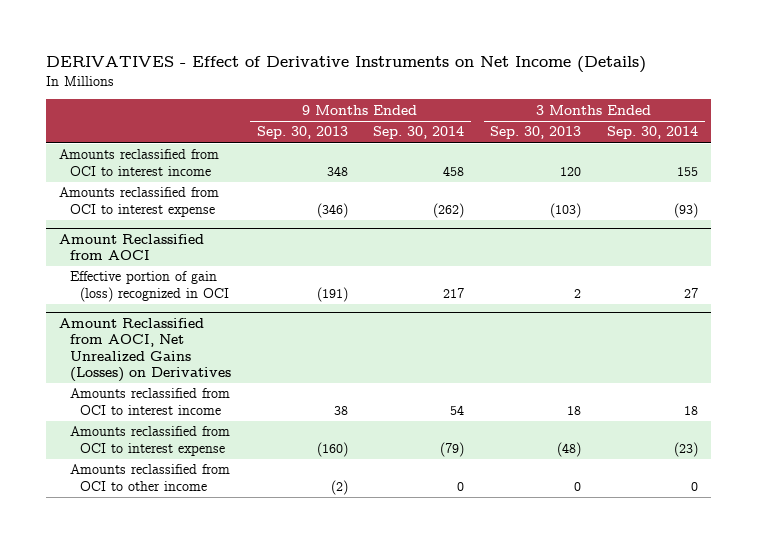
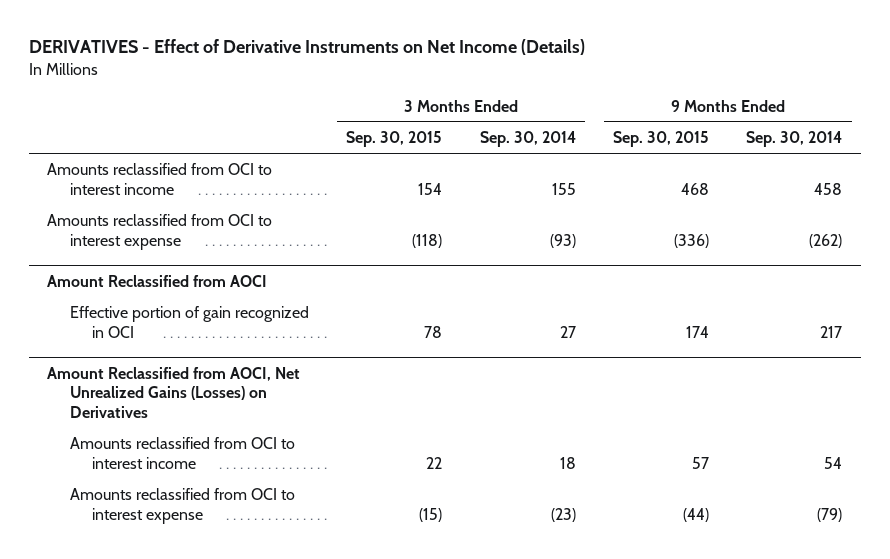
[256,126,348,140] Sep. 30, 2013 -> none
[490,126,582,140] Sep. 30, 2013 -> none
none -> [346,130,443,147] Sep. 30, 2015
none -> [612,130,709,147] Sep. 30, 2015
[69,271,230,302] Effective portion of gain (loss) recognized in OCI -> [69,306,309,338] Effective portion of gain recognized in OCI
[69,464,230,491] Amounts reclassified from OCI to other income -> none

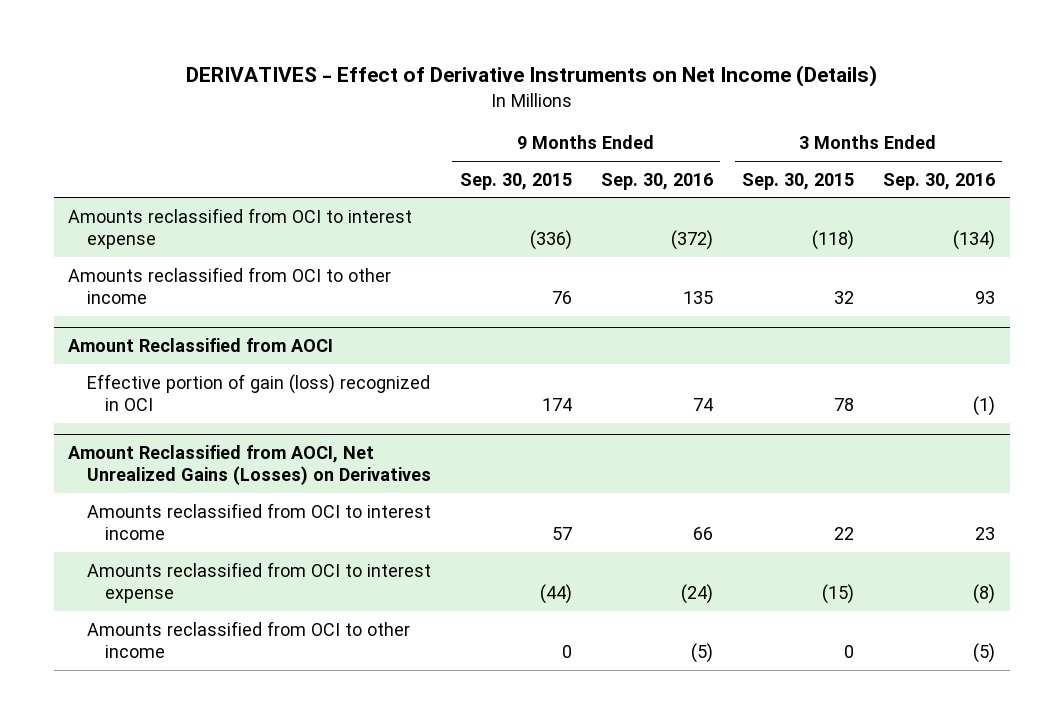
[479,130,576,147] Sep. 30, 2014 -> none
[746,130,843,147] Sep. 30, 2014 -> none
none -> [600,172,713,190] Sep. 30, 2016
none -> [882,172,995,190] Sep. 30, 2016
[47,163,273,195] Amounts reclassified from OCI to interest income -> none
none -> [68,266,392,305] Amounts reclassified from OCI to other income
[69,306,309,338] Effective portion of gain recognized in OCI -> [86,373,430,412] Effective portion of gain (loss) recognized in OCI
none -> [86,620,410,659] Amounts reclassified from OCI to other income

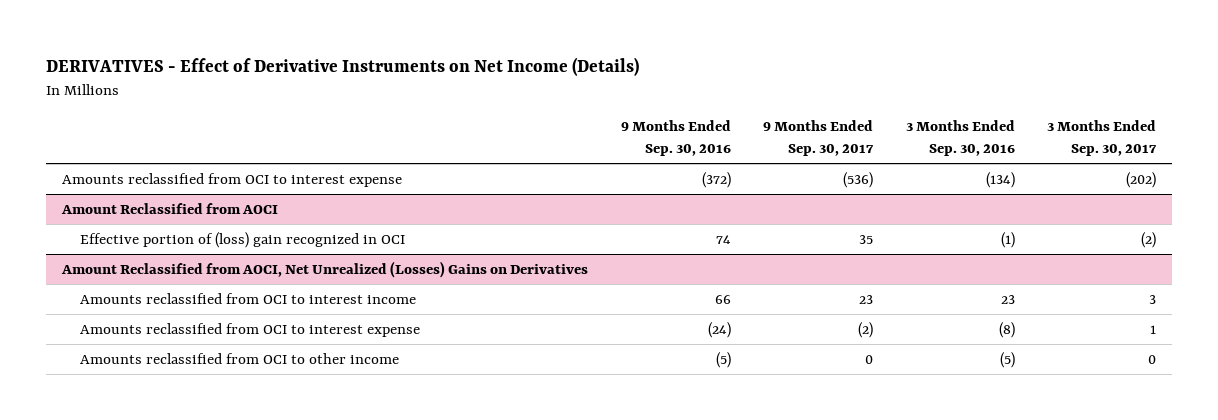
[459,172,572,190] Sep. 30, 2015 -> none
[741,172,854,190] Sep. 30, 2015 -> none
none -> [763,120,875,157] 9 Months Ended Sep. 30, 2017
none -> [1047,120,1158,157] 3 Months Ended Sep. 30, 2017
[68,266,392,305] Amounts reclassified from OCI to other income -> none
[86,373,430,412] Effective portion of gain (loss) recognized in OCI -> [79,231,405,248] Effective portion of (loss) gain recognized in OCI
[68,444,431,486] Amount Reclassified from AOCI, Net Unrealized Gains (Losses) on Derivatives -> [61,260,589,278] Amount Reclassified from AOCI, Net Unrealized (Losses) Gains on Derivatives

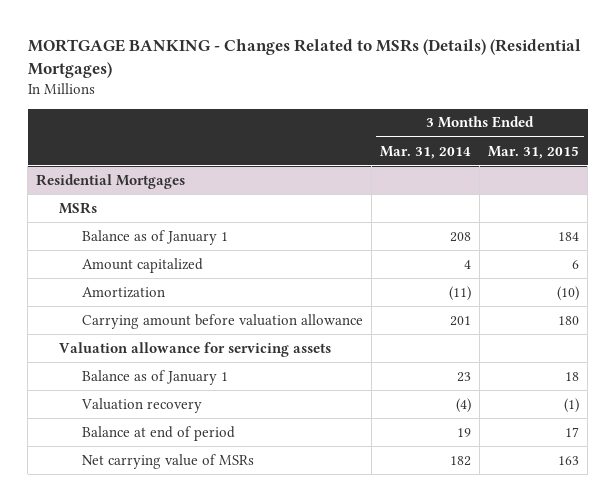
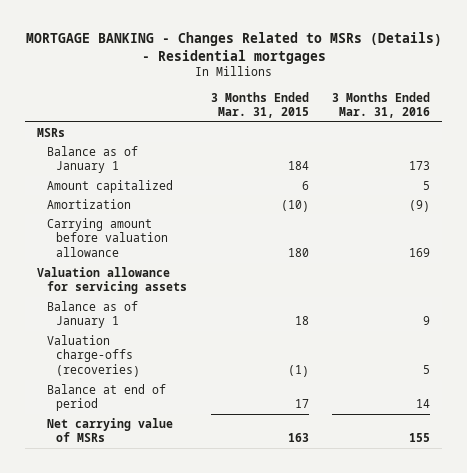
[27,38,581,78] MORTGAGE BANKING - Changes Related to MSRs (Details) (Residential Mortgages) -> [25,32,442,64] MORTGAGE BANKING - Changes Related to MSRs (Details) - Residential mortgages
[380,145,472,159] Mar. 31, 2014 -> none
none -> [332,91,431,119] 3 Months Ended Mar. 31, 2016
[36,173,186,189] Residential Mortgages -> none
[81,397,203,413] Valuation recovery -> [46,334,141,378] Valuation charge-offs (recoveries)

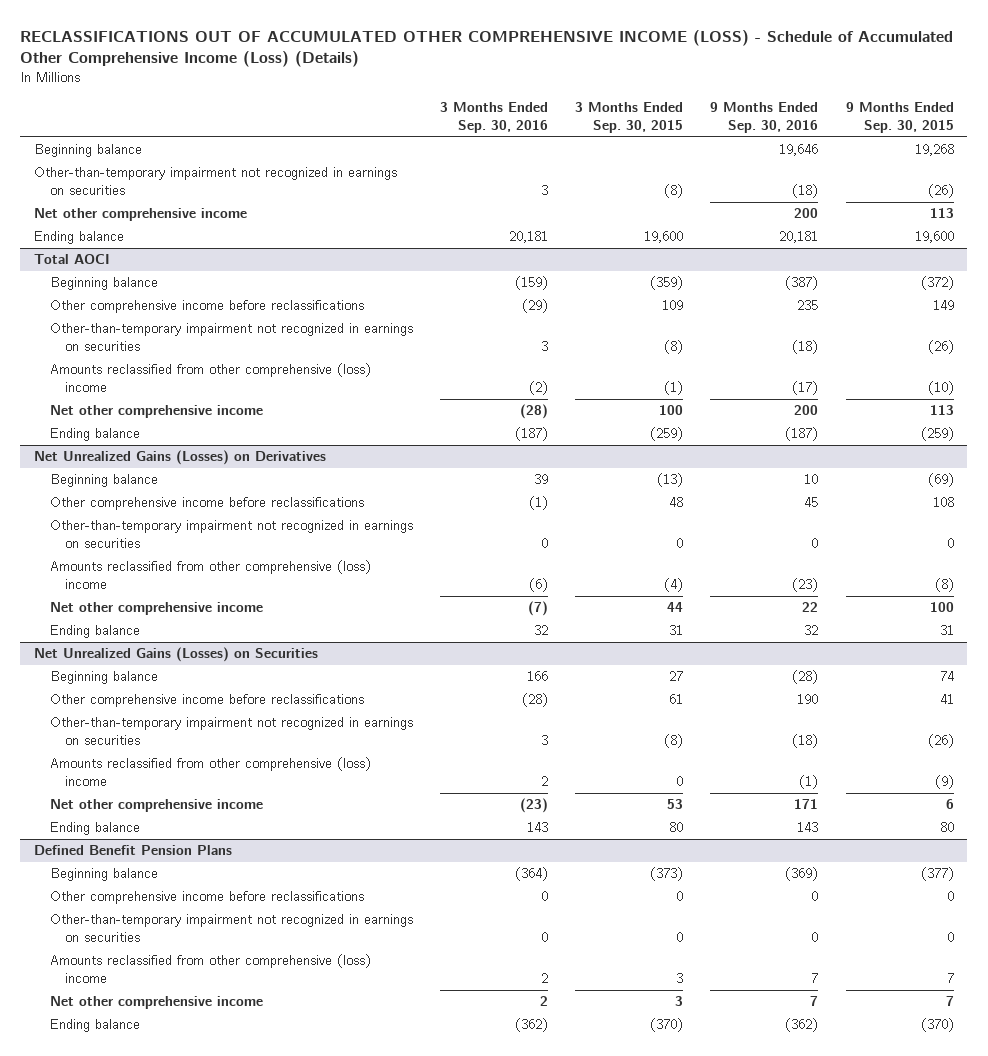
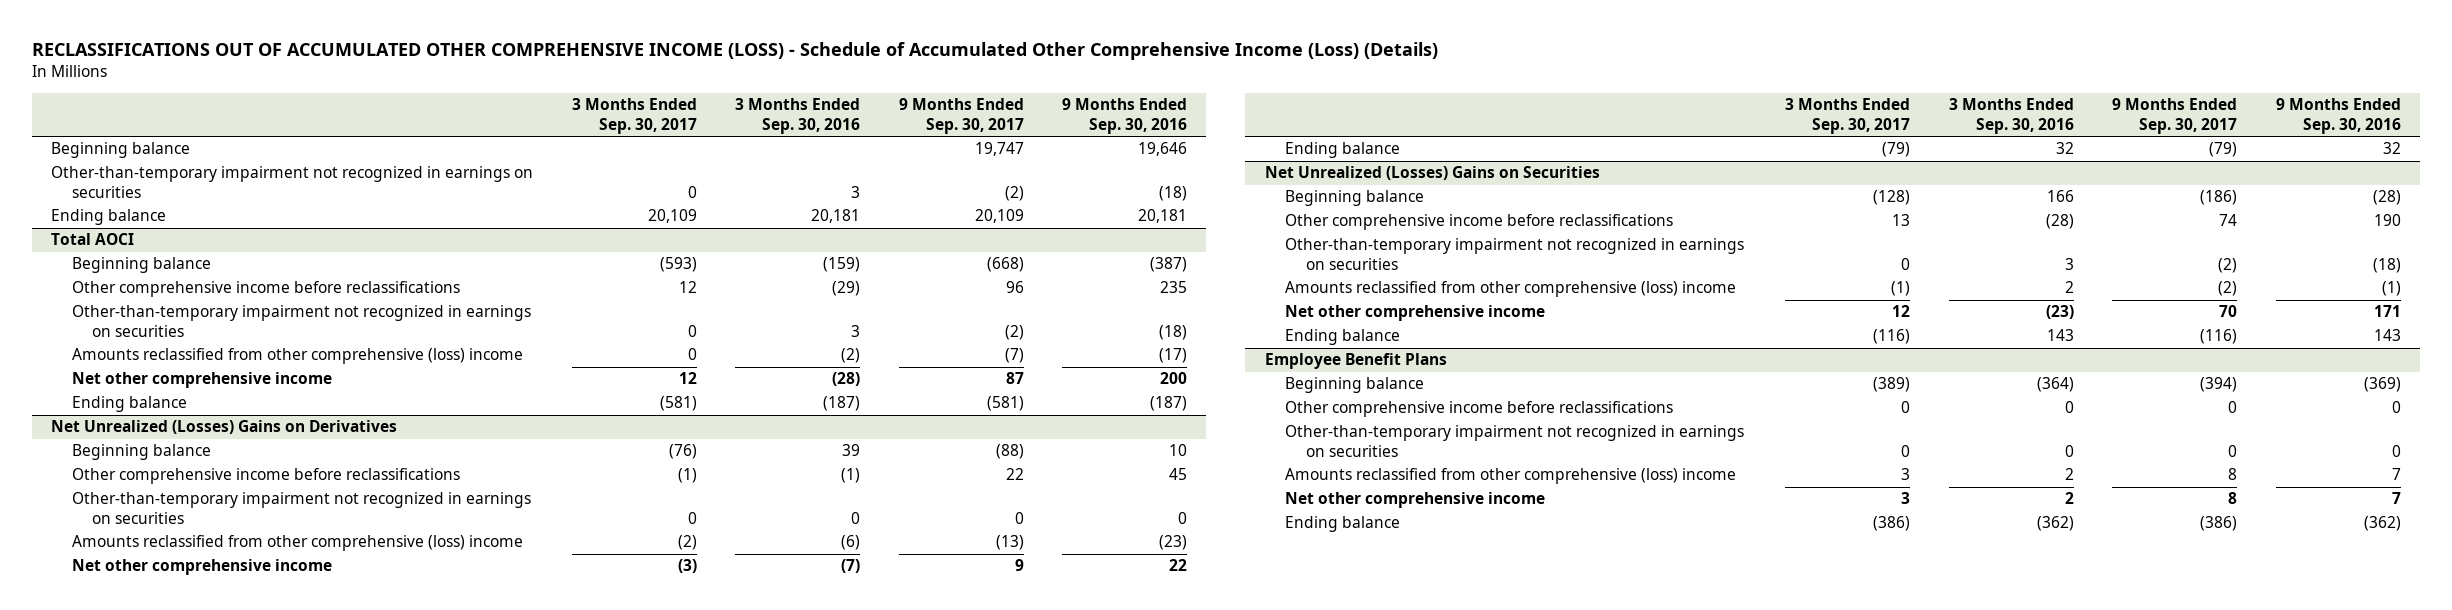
[575,102,684,134] 3 Months Ended Sep. 30, 2015 -> none
[845,102,954,134] 9 Months Ended Sep. 30, 2015 -> none
none -> [571,98,697,134] 3 Months Ended Sep. 30, 2017
none -> [898,98,1024,134] 9 Months Ended Sep. 30, 2017
[34,208,248,222] Net other comprehensive income -> none
[34,450,327,466] Net Unrealized Gains (Losses) on Derivatives -> [51,420,398,435] Net Unrealized (Losses) Gains on Derivatives
[34,647,319,663] Net Unrealized Gains (Losses) on Securities -> [1264,166,1600,181] Net Unrealized (Losses) Gains on Securities
[34,845,233,856] Defined Benefit Pension Plans -> [1264,353,1447,370] Employee Benefit Plans

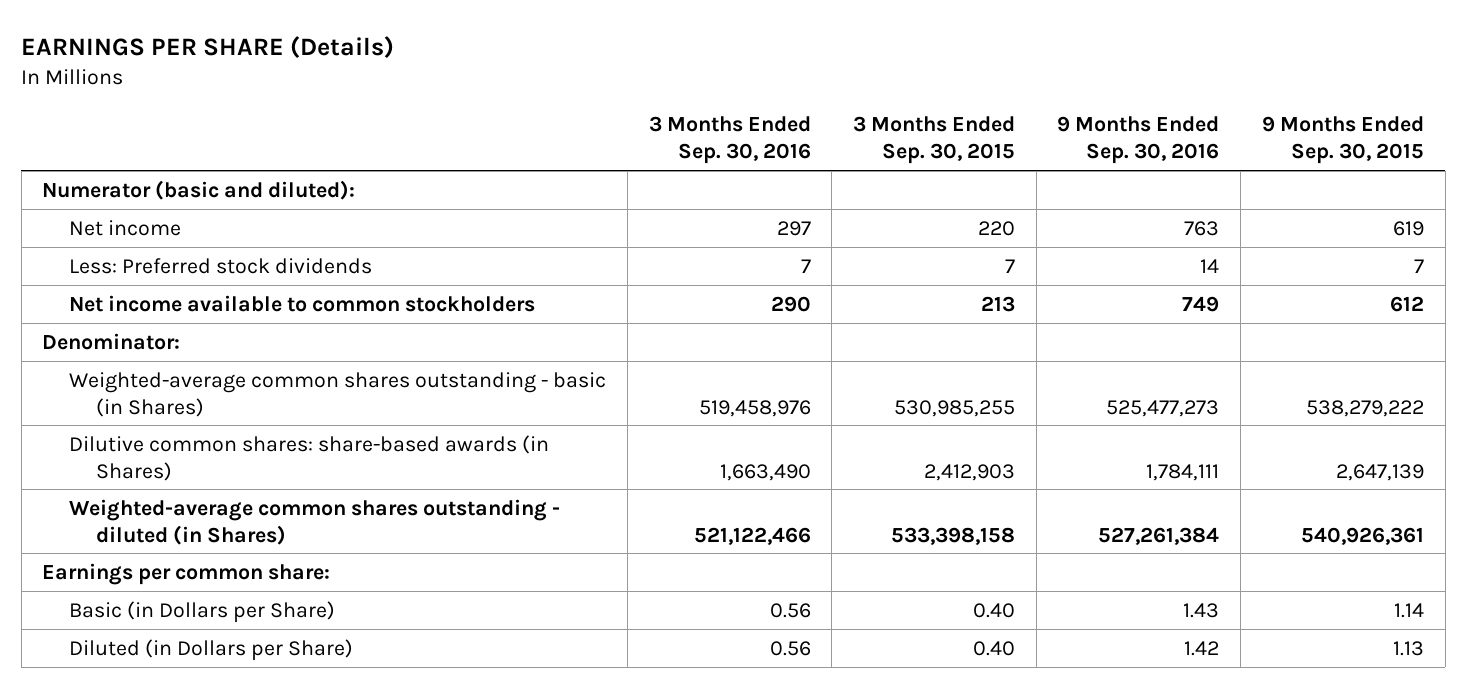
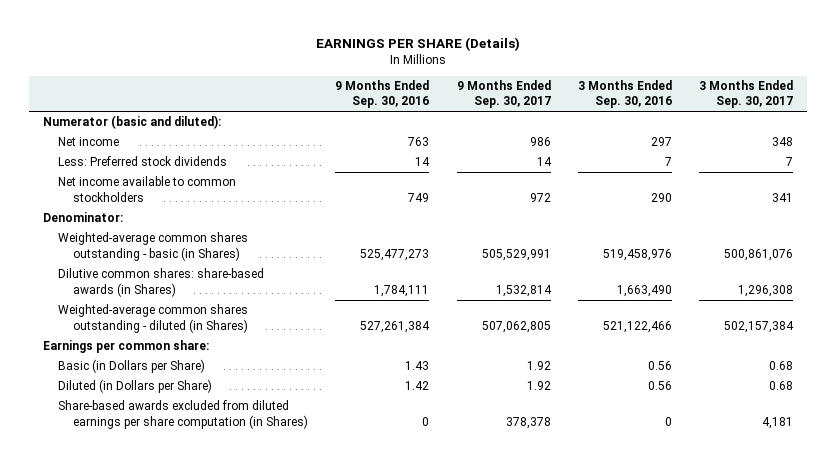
[853,116,1016,165] 3 Months Ended Sep. 30, 2015 -> none
[1261,116,1424,165] 9 Months Ended Sep. 30, 2015 -> none
none -> [456,80,551,109] 9 Months Ended Sep. 30, 2017
none -> [699,80,794,109] 3 Months Ended Sep. 30, 2017
none -> [57,400,309,429] Share-based awards excluded from diluted earnings per share computation (in Shares)

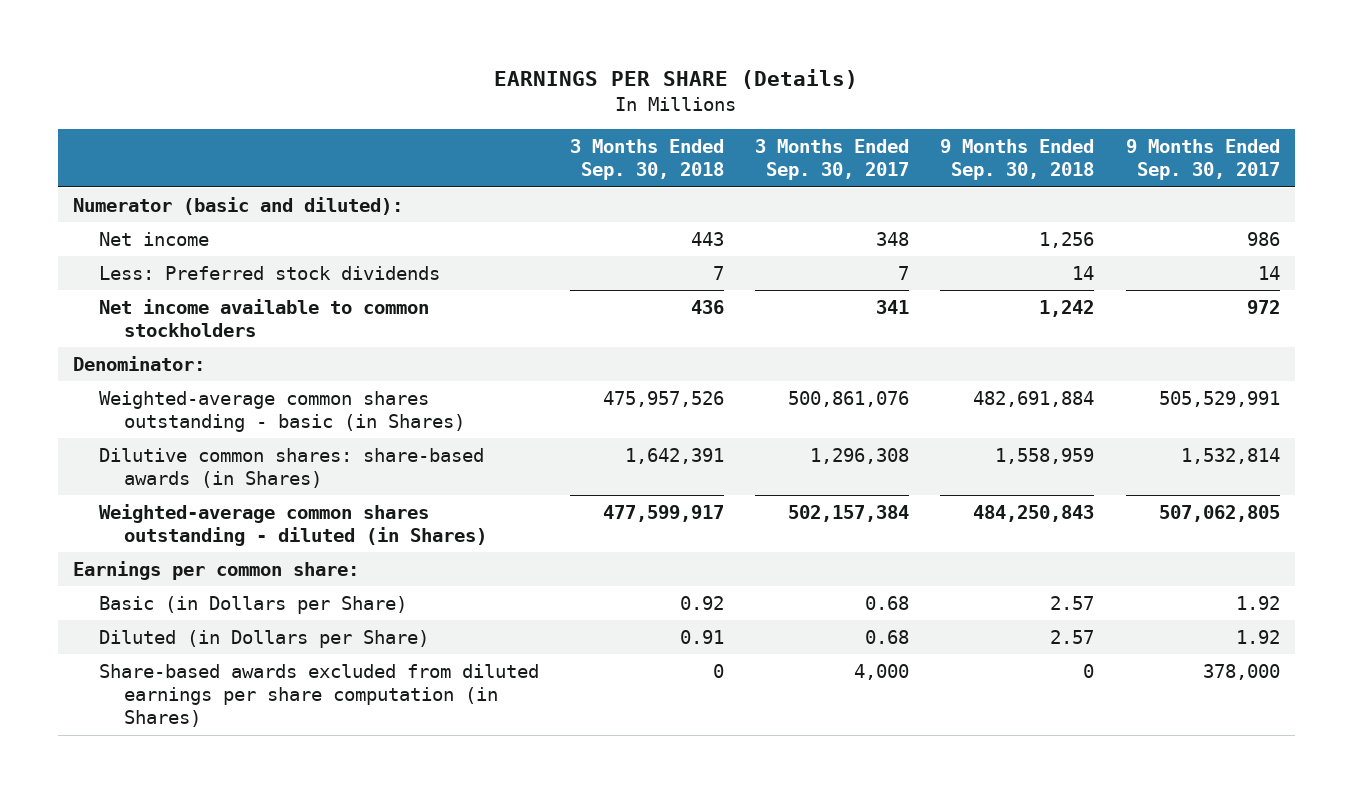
[335,80,430,109] 9 Months Ended Sep. 30, 2016 -> none
[577,80,672,109] 3 Months Ended Sep. 30, 2016 -> none
none -> [569,139,724,181] 3 Months Ended Sep. 30, 2018
none -> [940,139,1095,181] 9 Months Ended Sep. 30, 2018
[505,416,551,429] 378,378 -> [1202,663,1280,680] 378,000
[762,416,794,429] 4,181 -> [854,663,910,680] 4,000

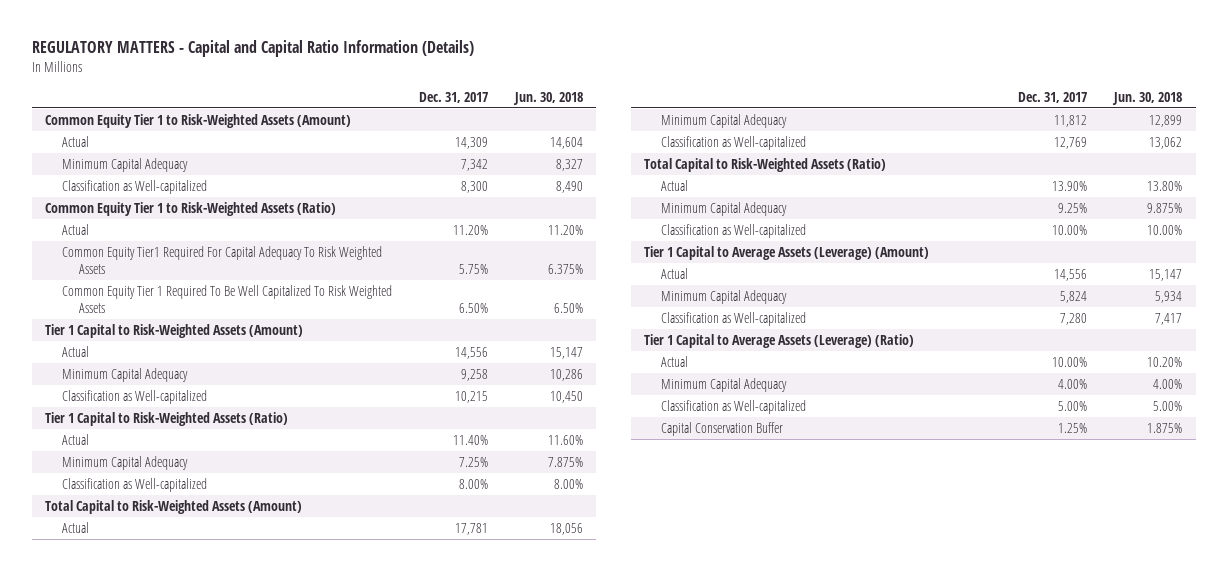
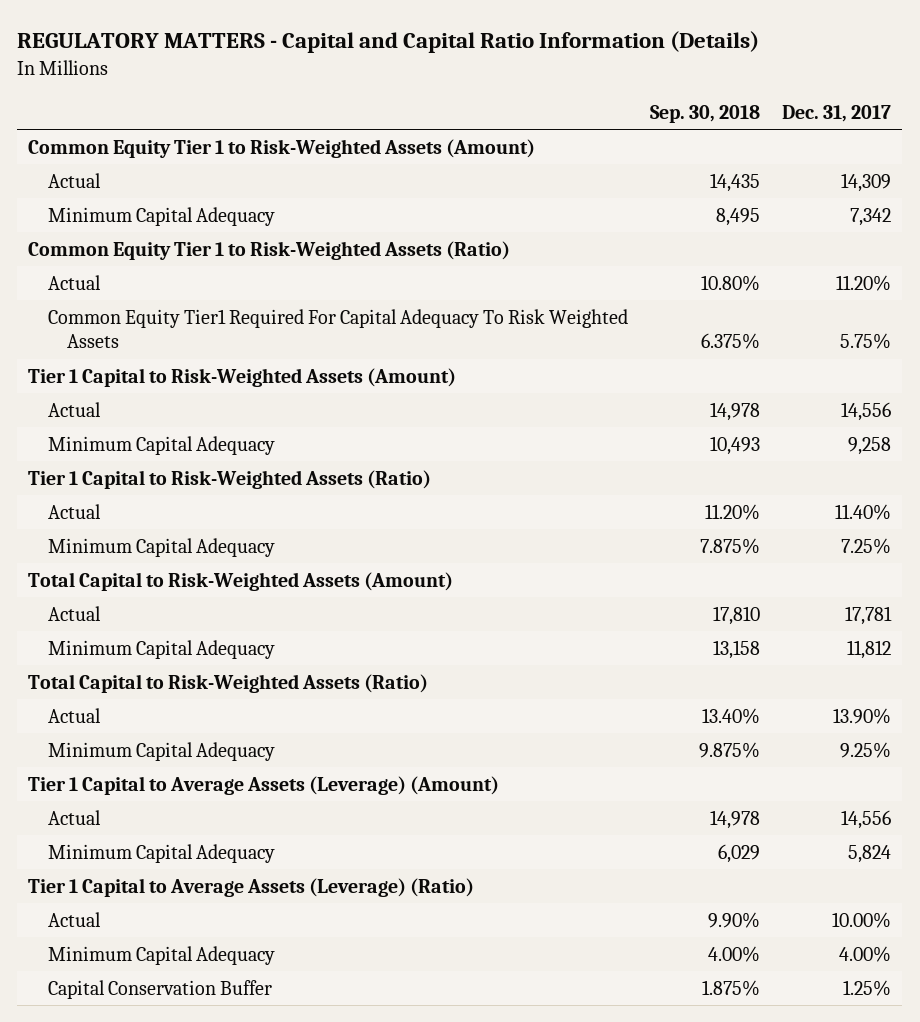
[512,91,583,105] Jun. 30, 2018 -> none
none -> [649,105,760,124] Sep. 30, 2018
[61,180,207,195] Classification as Well-capitalized -> none
[61,285,392,314] Common Equity Tier 1 Required To Be Well Capitalized To Risk Weighted Assets -> none
[61,390,207,405] Classification as Well-capitalized -> none
[61,478,207,493] Classification as Well-capitalized -> none
[661,136,807,151] Classification as Well-capitalized -> none
[661,224,807,239] Classification as Well-capitalized -> none
[661,312,807,327] Classification as Well-capitalized -> none
[661,400,807,415] Classification as Well-capitalized -> none

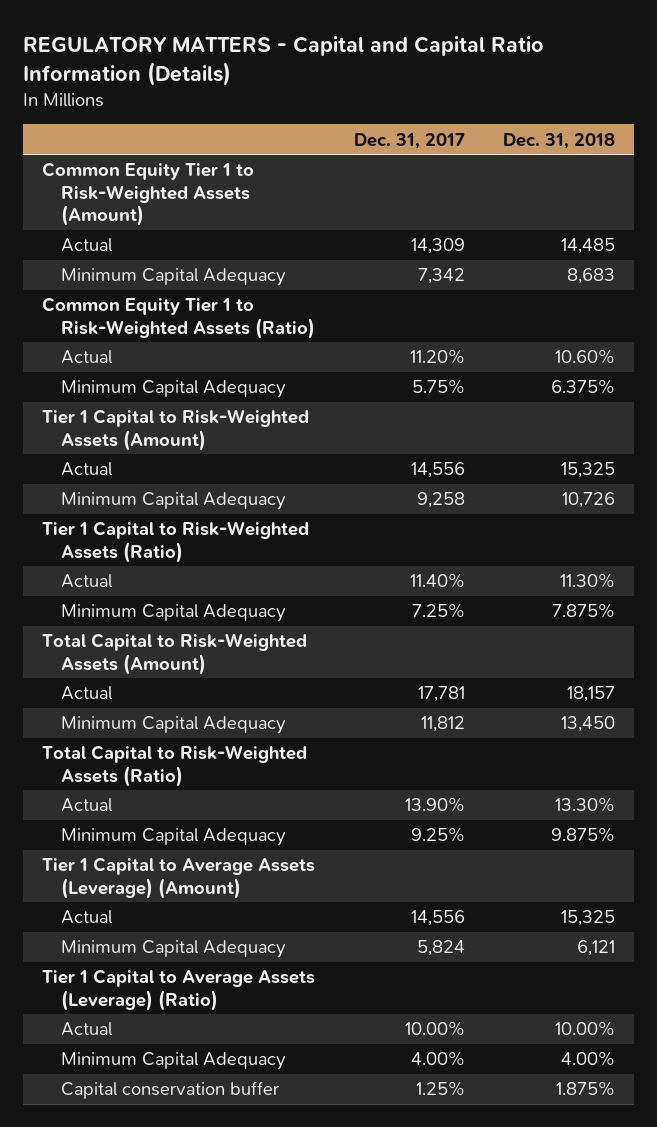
[649,105,760,124] Sep. 30, 2018 -> none
none -> [503,132,616,149] Dec. 31, 2018
[47,308,628,349] Common Equity Tier1 Required For Capital Adequacy To Risk Weighted Assets -> [61,380,287,399] Minimum Capital Adequacy
[47,979,272,999] Capital Conservation Buffer -> [61,1081,280,1100] Capital conservation buffer

